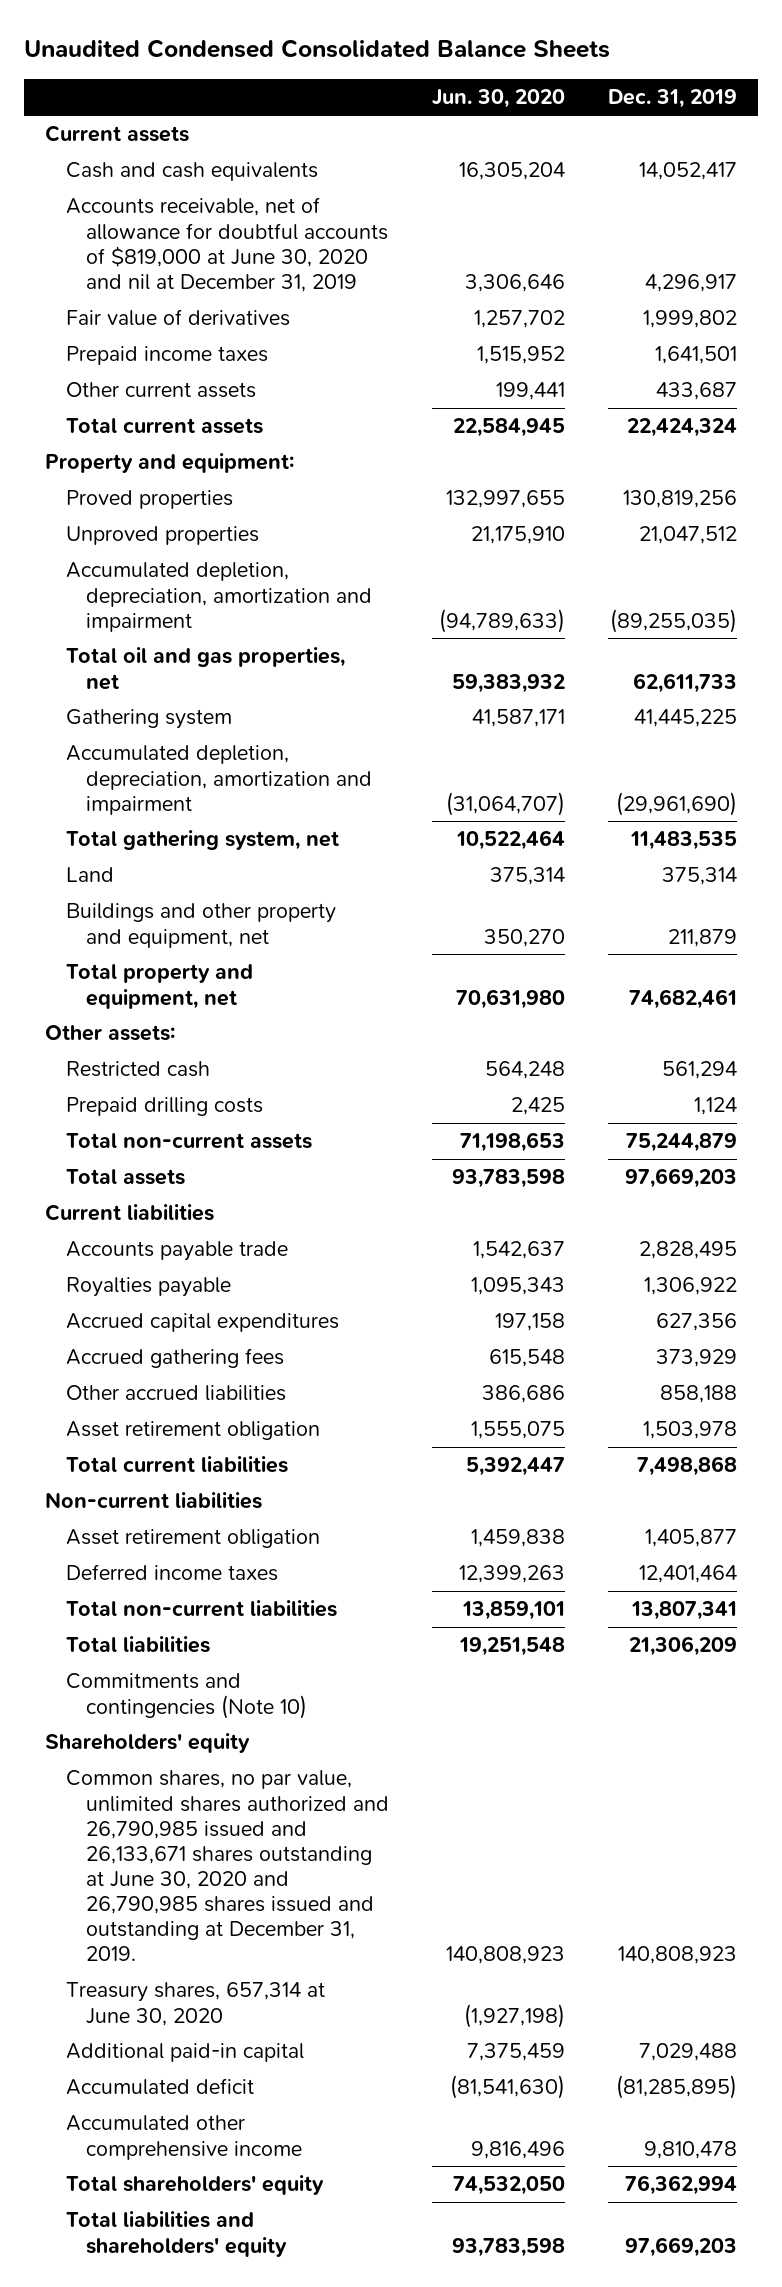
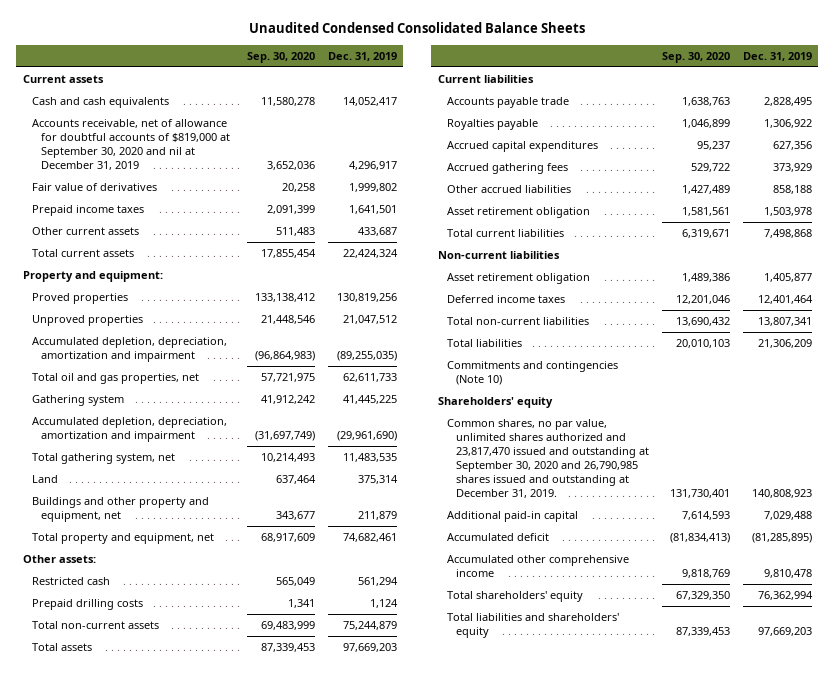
[431,89,565,109] Jun. 30, 2020 -> none
none -> [246,51,315,63] Sep. 30, 2020
[65,197,389,292] Accounts receivable, net of allowance for doubtful accounts of $819,000 at June 30, 2020 and nil at December 31, 2019 -> [31,119,230,170] Accounts receivable, net of allowance for doubtful accounts of $819,000 at September 30, 2020 and nil at December 31, 2019
[65,1982,325,2026] Treasury shares, 657,314 at June 30, 2020 -> none
[65,1770,390,1961] Common shares, no par value, unlimited shares authorized and 26,790,985 issued and 26,133,671 shares outstanding at June 30, 2020 and 26,790,985 shares issued and outstanding at December 31, 2019. -> [446,419,649,498] Common shares, no par value, unlimited shares authorized and 23,817,470 issued and outstanding at September 30, 2020 and 26,790,985 shares issued and outstanding at December 31, 2019.

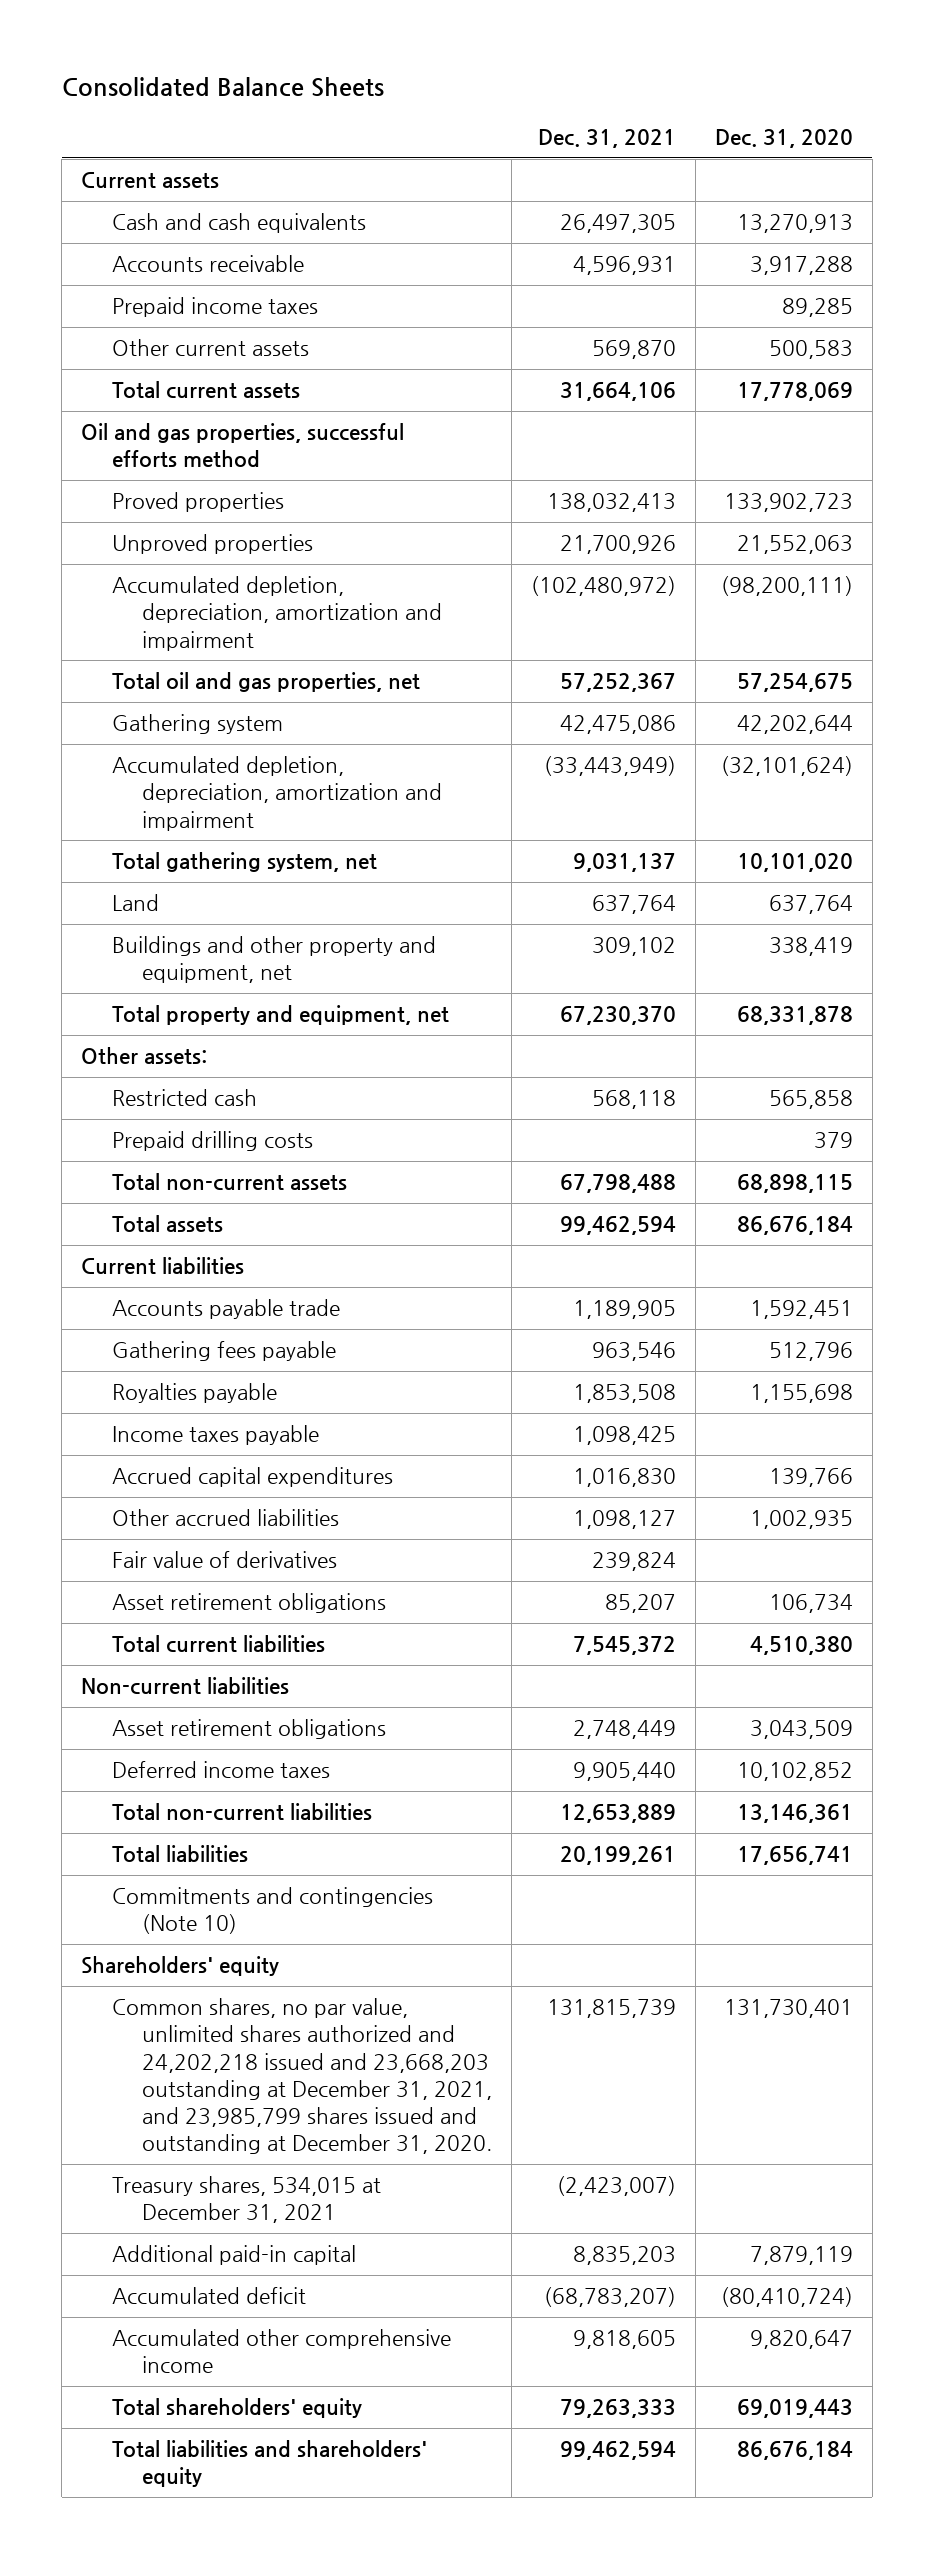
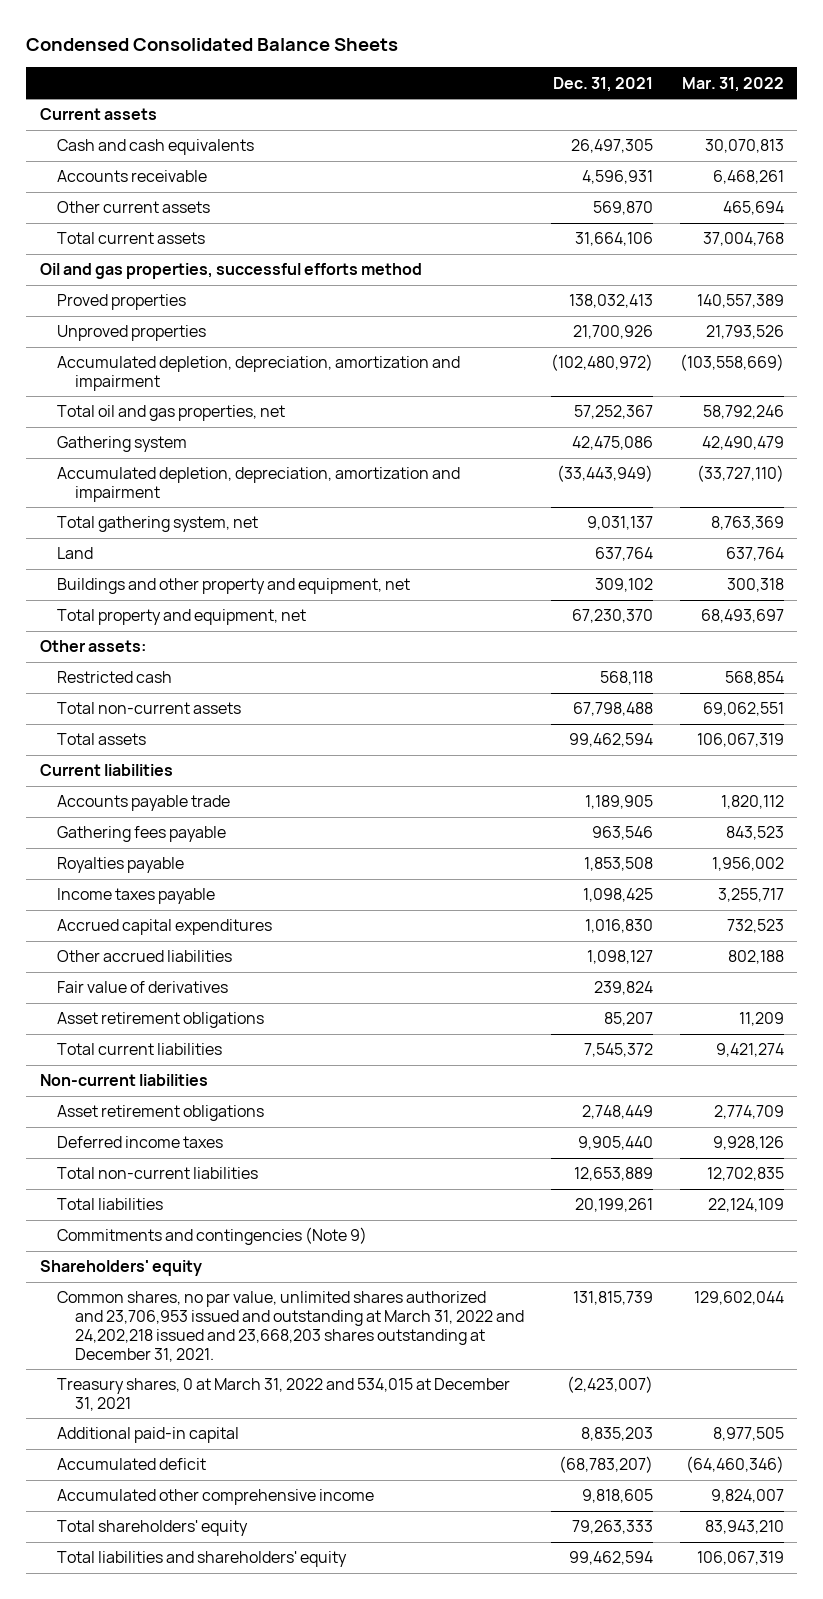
[61,76,384,97] Consolidated Balance Sheets -> [26,38,399,52] Condensed Consolidated Balance Sheets
[714,128,853,148] Dec. 31, 2020 -> none
none -> [681,76,784,92] Mar. 31, 2022
[111,297,318,318] Prepaid income taxes -> none
[111,1131,313,1152] Prepaid drilling costs -> none
[111,1887,433,1935] Commitments and contingencies (Note 10) -> [57,1227,368,1246] Commitments and contingencies (Note 9)
[111,1998,493,2155] Common shares, no par value, unlimited shares authorized and 24,202,218 issued and 23,668,203 outstanding at December 31, 2021, and 23,985,799 shares issued and outstanding at December 31, 2020. -> [57,1291,525,1362] Common shares, no par value, unlimited shares authorized and 23,706,953 issued and outstanding at March 31, 2022 and 24,202,218 issued and 23,668,203 shares outstanding at December 31, 2021.
[111,2176,381,2224] Treasury shares, 534,015 at December 31, 2021 -> [57,1378,511,1412] Treasury shares, 0 at March 31, 2022 and 534,015 at December 31, 2021

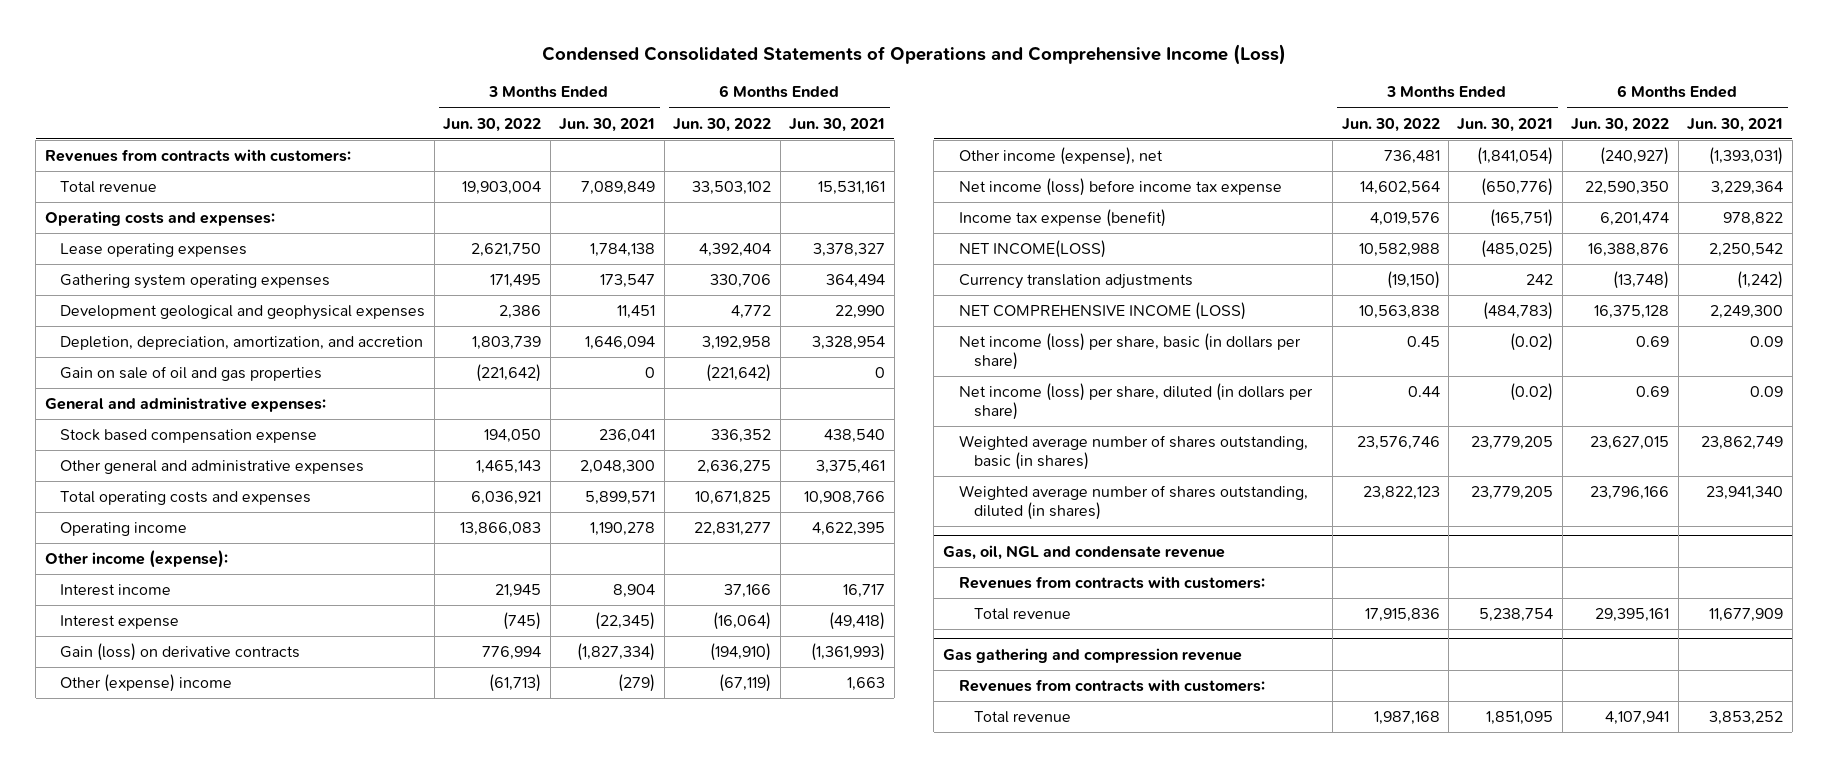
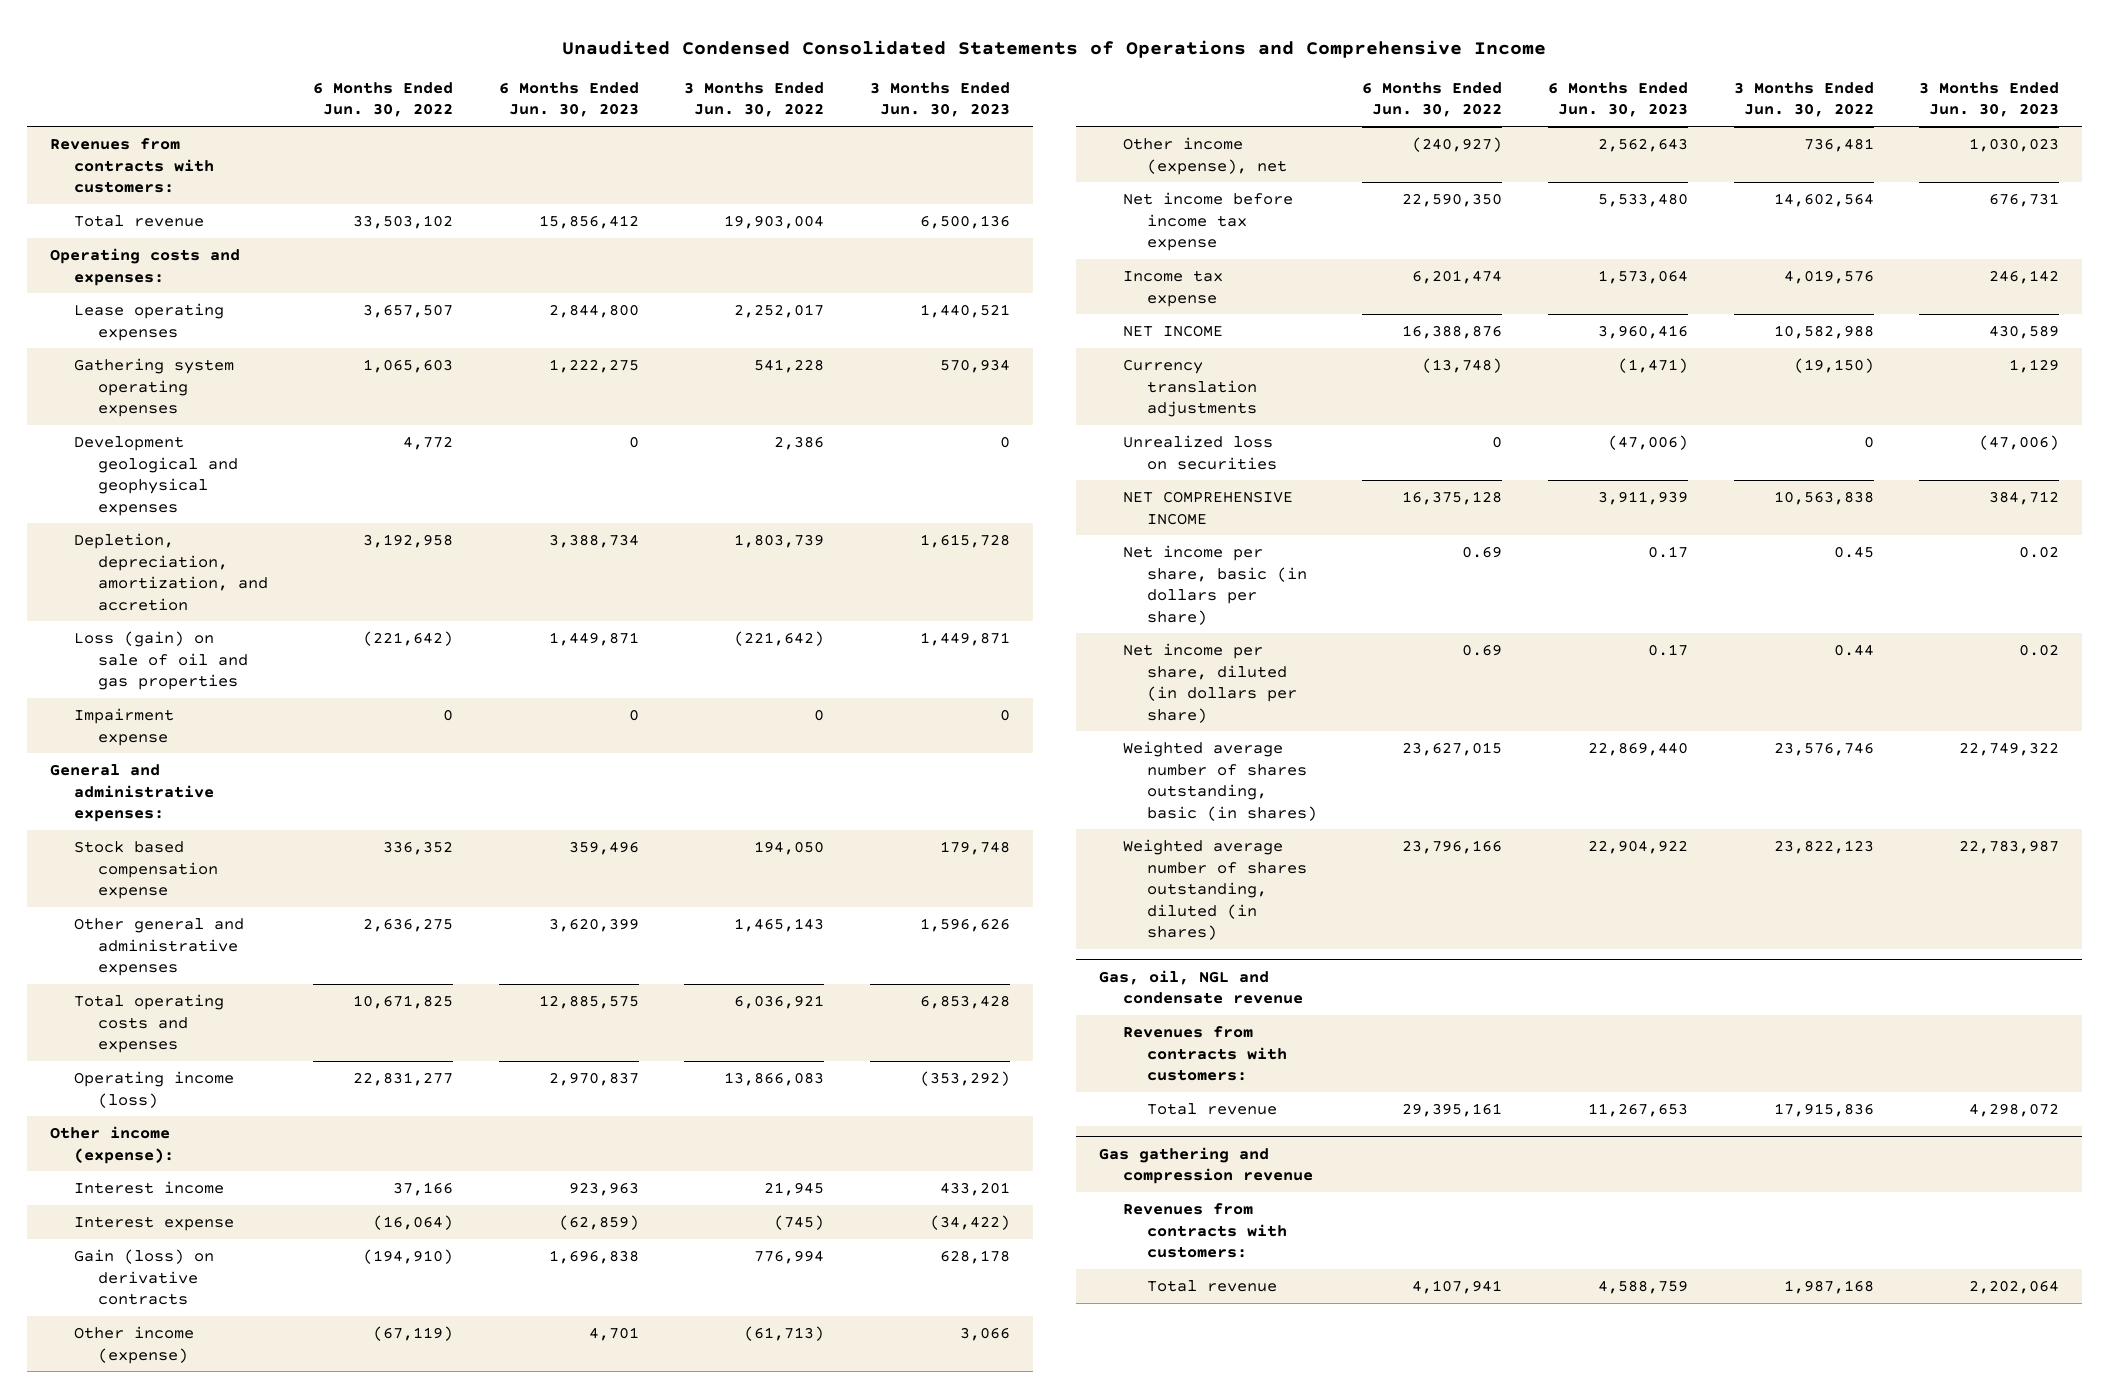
[541,44,1286,66] Condensed Consolidated Statements of Operations and Comprehensive Income (Loss) -> [562,39,1547,58] Unaudited Condensed Consolidated Statements of Operations and Comprehensive Income
[559,117,656,132] Jun. 30, 2021 -> none
[789,117,886,132] Jun. 30, 2021 -> none
none -> [498,81,639,118] 6 Months Ended Jun. 30, 2023
none -> [870,81,1011,118] 3 Months Ended Jun. 30, 2023
[471,243,542,258] 2,621,750 -> [734,303,825,318] 2,252,017
[699,243,772,258] 4,392,404 -> [363,303,454,318] 3,657,507
[490,274,542,289] 171,495 -> [754,358,825,373] 541,228
[710,274,772,289] 330,706 -> [363,358,454,373] 1,065,603
[60,366,323,382] Gain on sale of oil and gas properties -> [73,630,248,691] Loss (gain) on sale of oil and gas properties
none -> [73,707,174,746] Impairment expense
[60,522,188,537] Operating income -> [73,1070,234,1108] Operating income (loss)
[60,674,233,693] Other (expense) income -> [73,1325,194,1364] Other income (expense)
[958,178,1282,197] Net income (loss) before income tax expense -> [1122,191,1293,252] Net income before income tax expense
[958,209,1166,228] Income tax expense (benefit) -> [1122,269,1223,307] Income tax expense
[958,240,1106,259] NET INCOME(LOSS) -> [1122,324,1223,337] NET INCOME
none -> [1122,434,1277,470] Unrealized loss on securities
[958,302,1246,321] NET COMPREHENSIVE INCOME (LOSS) -> [1122,490,1293,525] NET COMPREHENSIVE INCOME
[958,333,1301,370] Net income (loss) per share, basic (in dollars per share) -> [1122,544,1307,625] Net income per share, basic (in dollars per share)
[958,383,1313,420] Net income (loss) per share, diluted (in dollars per share) -> [1122,642,1297,723] Net income per share, diluted (in dollars per share)

